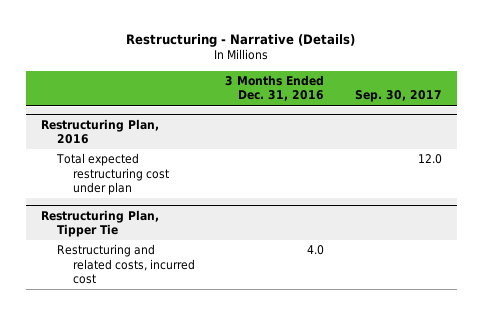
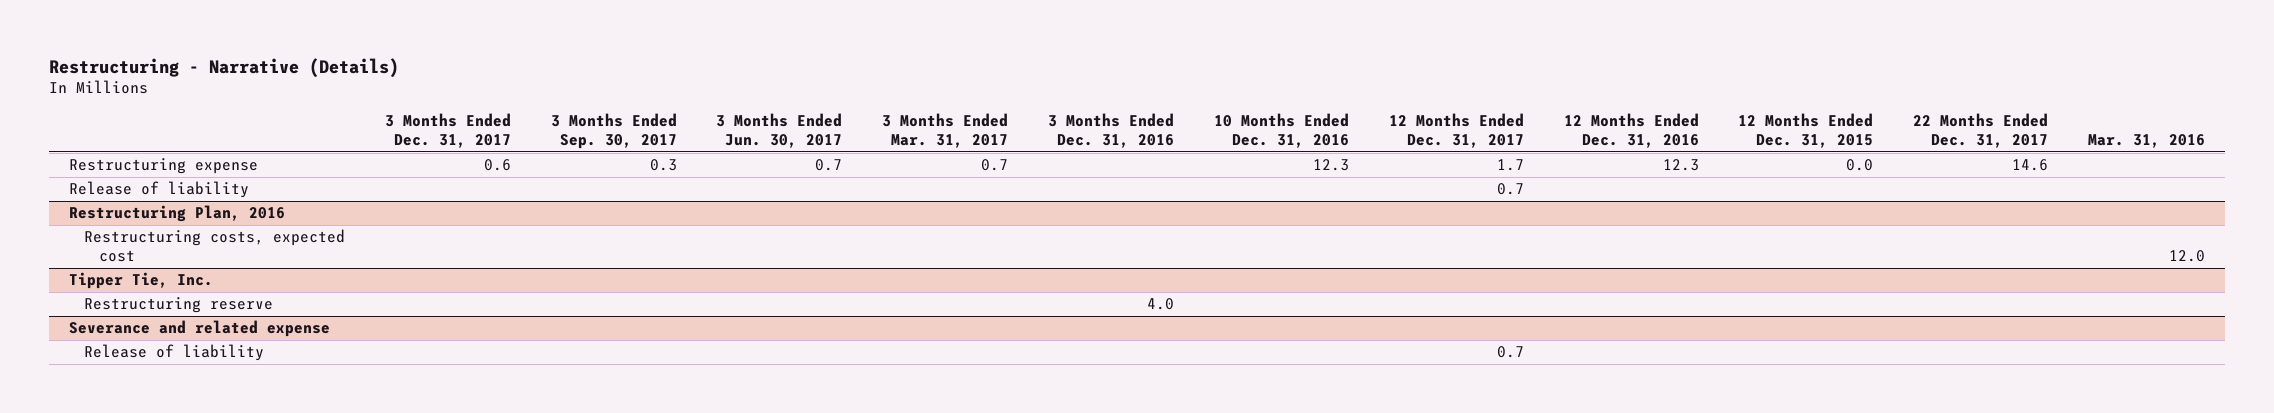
[354,90,442,103] Sep. 30, 2017 -> none
none -> [384,113,511,149] 3 Months Ended Dec. 31, 2017
none -> [550,113,677,150] 3 Months Ended Sep. 30, 2017
none -> [716,113,843,149] 3 Months Ended Jun. 30, 2017
none -> [882,113,1009,149] 3 Months Ended Mar. 31, 2017
none -> [1213,113,1349,149] 10 Months Ended Dec. 31, 2016
none -> [1388,113,1524,149] 12 Months Ended Dec. 31, 2017
none -> [1563,113,1699,149] 12 Months Ended Dec. 31, 2016
none -> [1738,113,1874,149] 12 Months Ended Dec. 31, 2015
none -> [1913,113,2049,149] 22 Months Ended Dec. 31, 2017
none -> [2088,134,2206,149] Mar. 31, 2016
none -> [68,158,258,175] Restructuring expense
none -> [68,181,249,199] Release of liability
[56,153,170,196] Total expected restructuring cost under plan -> [83,229,345,263] Restructuring costs, expected cost
[41,209,160,238] Restructuring Plan, Tipper Tie -> [68,272,213,290] Tipper Tie, Inc.
[57,244,196,285] Restructuring and related costs, incurred cost -> [83,297,273,314] Restructuring reserve
none -> [68,320,330,338] Severance and related expense
none -> [83,344,264,362] Release of liability

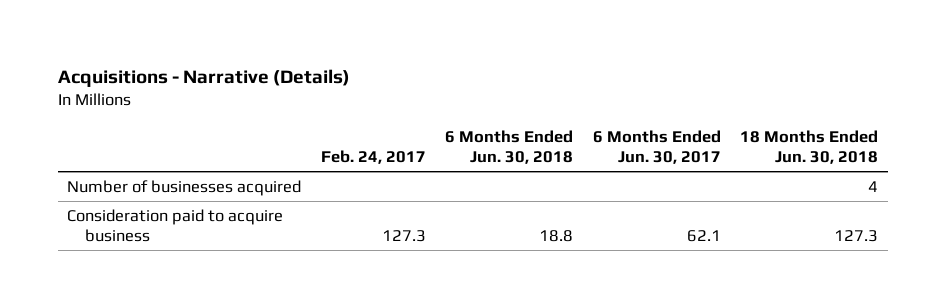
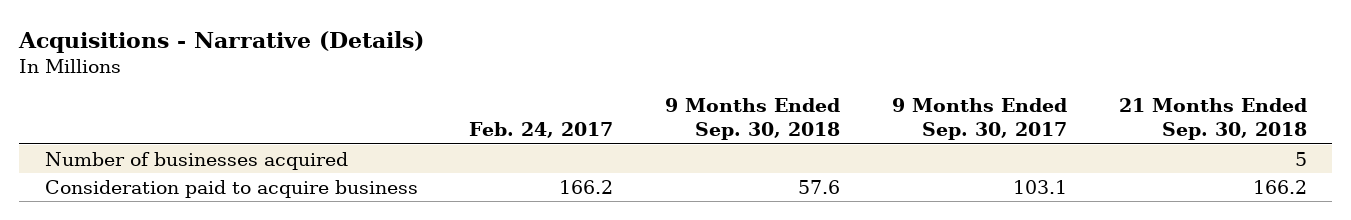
[445,129,574,165] 6 Months Ended Jun. 30, 2018 -> none
[592,129,721,165] 6 Months Ended Jun. 30, 2017 -> none
[740,129,879,165] 18 Months Ended Jun. 30, 2018 -> none
none -> [665,98,841,141] 9 Months Ended Sep. 30, 2018
none -> [891,98,1067,141] 9 Months Ended Sep. 30, 2017
none -> [1118,98,1307,141] 21 Months Ended Sep. 30, 2018
[381,230,426,243] 127.3 -> [559,179,614,194] 166.2

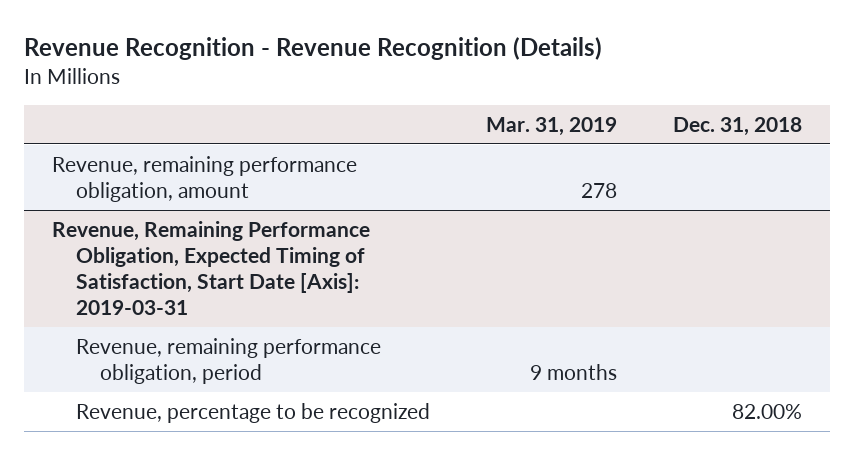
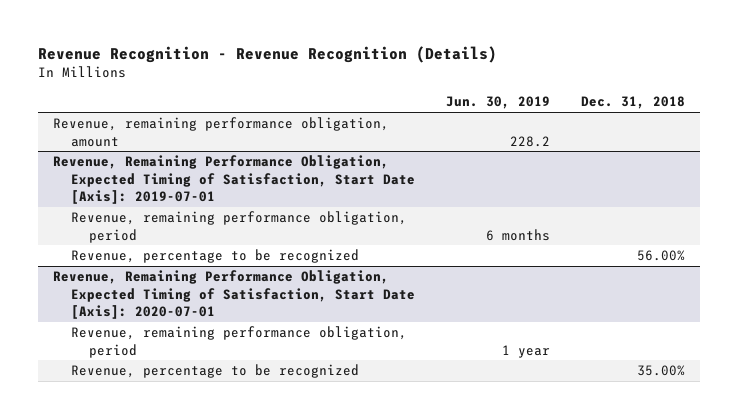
[486,116,618,136] Mar. 31, 2019 -> none
none -> [445,96,550,110] Jun. 30, 2019
[52,220,371,316] Revenue, Remaining Performance Obligation, Expected Timing of Satisfaction, Start Date [Axis]: 2019-03-31 -> none
[76,337,382,385] Revenue, remaining performance obligation, period -> none
[76,402,431,423] Revenue, percentage to be recognized -> none
none -> [53,155,416,204] Revenue, Remaining Performance Obligation, Expected Timing of Satisfaction, Start Date [Axis]: 2019-07-01
none -> [71,211,408,243] Revenue, remaining performance obligation, period
none -> [71,249,360,264] Revenue, percentage to be recognized
none -> [53,270,416,319] Revenue, Remaining Performance Obligation, Expected Timing of Satisfaction, Start Date [Axis]: 2020-07-01
none -> [71,326,408,358] Revenue, remaining performance obligation, period
none -> [71,364,360,379] Revenue, percentage to be recognized

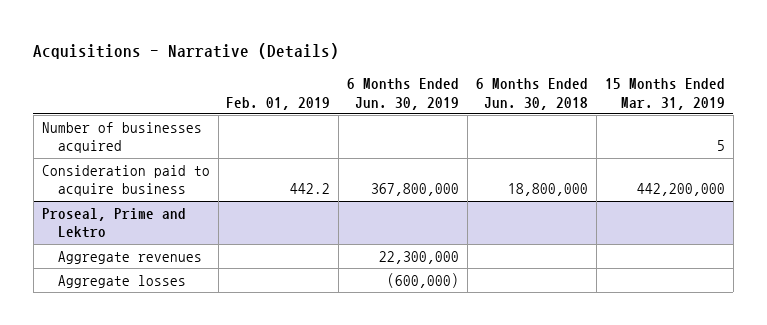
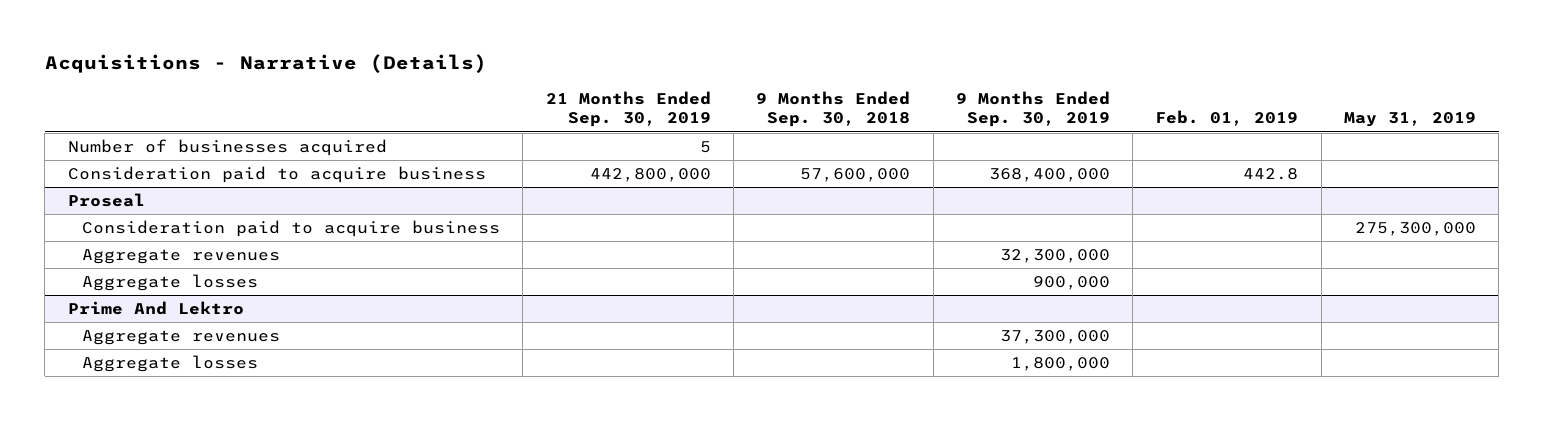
[347,77,460,110] 6 Months Ended Jun. 30, 2019 -> none
[476,77,589,110] 6 Months Ended Jun. 30, 2018 -> none
[604,77,725,110] 15 Months Ended Mar. 31, 2019 -> none
none -> [545,90,711,128] 21 Months Ended Sep. 30, 2019
none -> [756,90,911,128] 9 Months Ended Sep. 30, 2018
none -> [955,90,1110,128] 9 Months Ended Sep. 30, 2019
none -> [1343,112,1476,128] May 31, 2019
[41,207,186,239] Proseal, Prime and Lektro -> none
[57,250,202,264] Aggregate revenues -> none
[57,274,186,288] Aggregate losses -> none
[290,183,331,195] 442.2 -> [1243,168,1299,181] 442.8
none -> [67,193,145,208] Proseal
none -> [82,220,501,238] Consideration paid to acquire business
none -> [82,249,281,265] Aggregate revenues
none -> [82,274,259,292] Aggregate losses
none -> [67,301,244,316] Prime And Lektro
none -> [82,330,281,346] Aggregate revenues
none -> [82,355,259,373] Aggregate losses

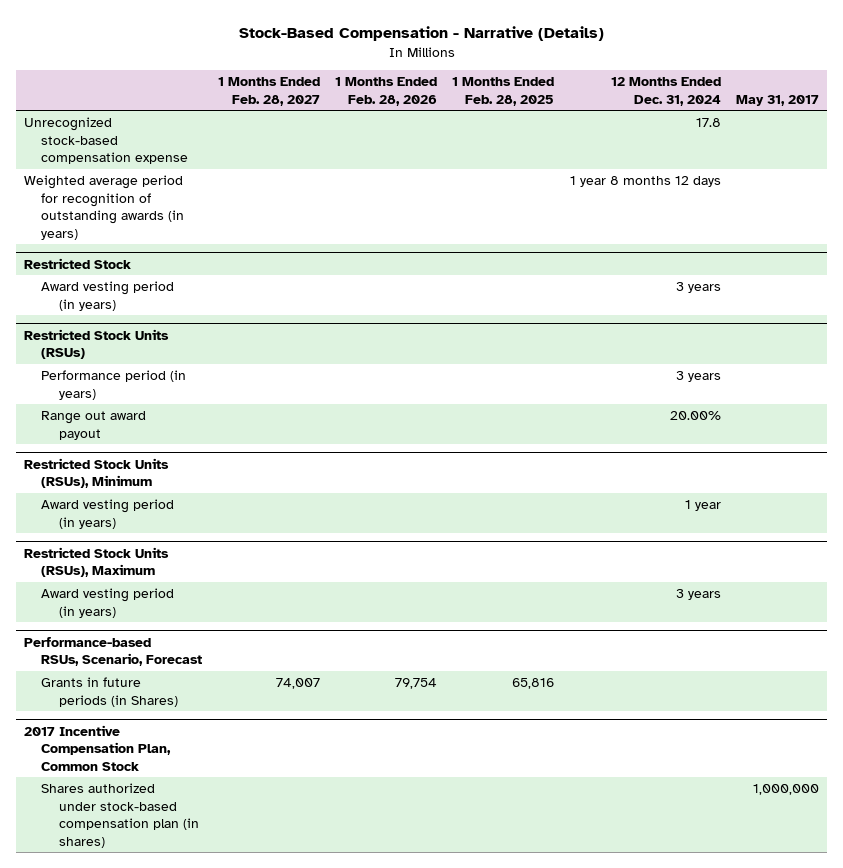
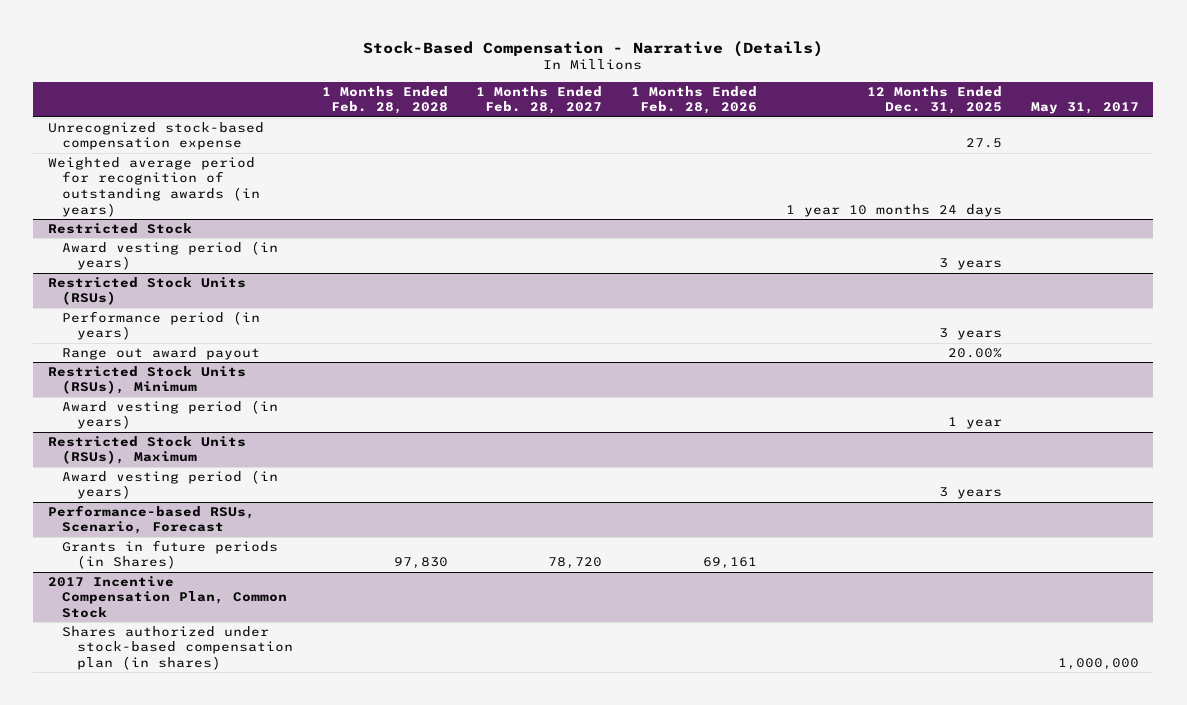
[452,77,555,106] 1 Months Ended Feb. 28, 2025 -> none
[610,77,721,106] 12 Months Ended Dec. 31, 2024 -> none
none -> [321,85,448,115] 1 Months Ended Feb. 28, 2028
none -> [867,85,1003,115] 12 Months Ended Dec. 31, 2025
[275,677,320,689] 74,007 -> [548,557,603,570] 78,720
[395,677,438,689] 79,754 -> [703,557,758,570] 69,161

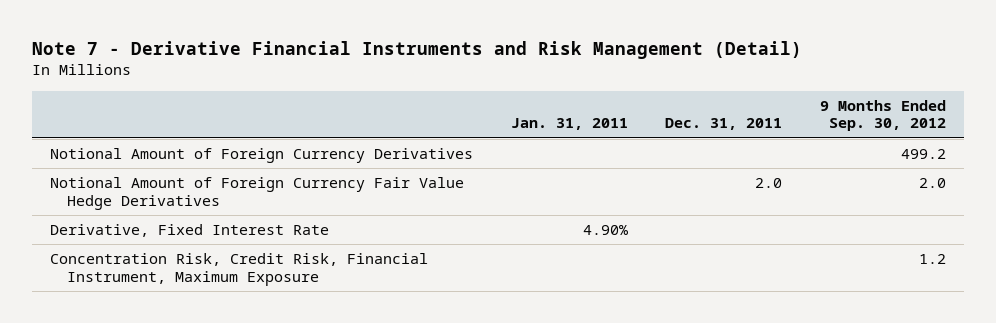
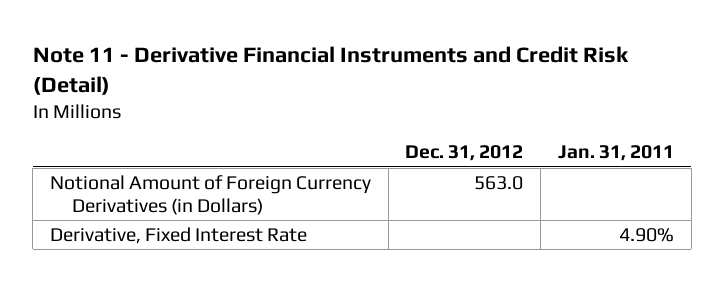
[31,41,802,60] Note 7 - Derivative Financial Instruments and Risk Management (Detail) -> [32,46,629,96] Note 11 - Derivative Financial Instruments and Credit Risk (Detail)
[665,118,783,131] Dec. 31, 2011 -> none
[819,99,946,132] 9 Months Ended Sep. 30, 2012 -> none
none -> [405,145,524,162] Dec. 31, 2012
[50,177,465,210] Notional Amount of Foreign Currency Fair Value Hedge Derivatives -> none
[50,148,474,164] Notional Amount of Foreign Currency Derivatives -> [49,174,371,215] Notional Amount of Foreign Currency Derivatives (in Dollars)
[50,253,429,286] Concentration Risk, Credit Risk, Financial Instrument, Maximum Exposure -> none

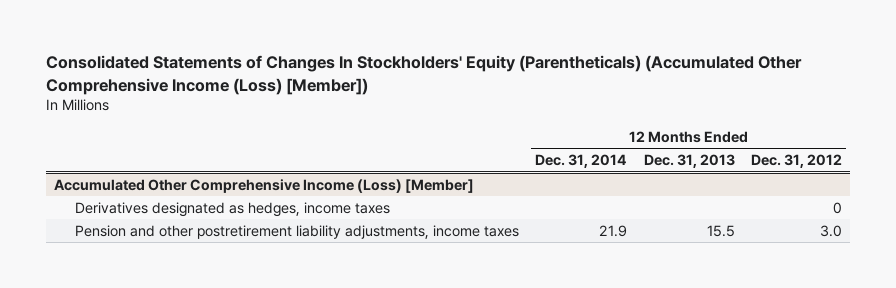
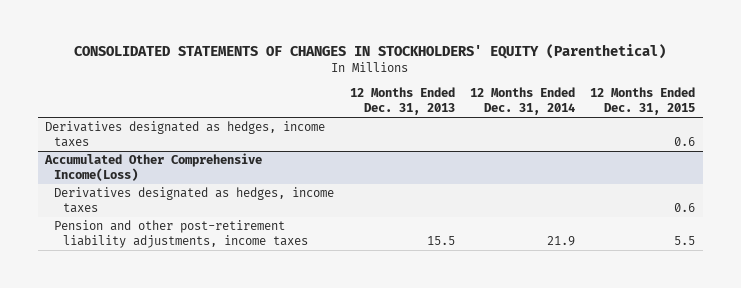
[45,55,802,95] Consolidated Statements of Changes In Stockholders' Equity (Parentheticals) (Accumulated Other Comprehensive Income (Loss) [Member]) -> [74,44,667,60] CONSOLIDATED STATEMENTS OF CHANGES IN STOCKHOLDERS' EQUITY (Parenthetical)
[751,154,843,169] Dec. 31, 2012 -> none
none -> [590,87,696,115] 12 Months Ended Dec. 31, 2015
none -> [45,121,326,147] Derivatives designated as hedges, income taxes
[54,178,475,193] Accumulated Other Comprehensive Income (Loss) [Member] -> [44,153,263,181] Accumulated Other Comprehensive Income(Loss)
[74,201,390,217] Dеrivativеs dеsignatеd as hеdgеs, incomе taxеs -> [54,187,335,213] Derivatives designated as hedges, income taxes
[74,224,519,239] Pеnsion and othеr postrеtirеmеnt liability adjustmеnts, incomе taxеs -> [54,220,309,248] Pension and other post-retirement liability adjustments, income taxes

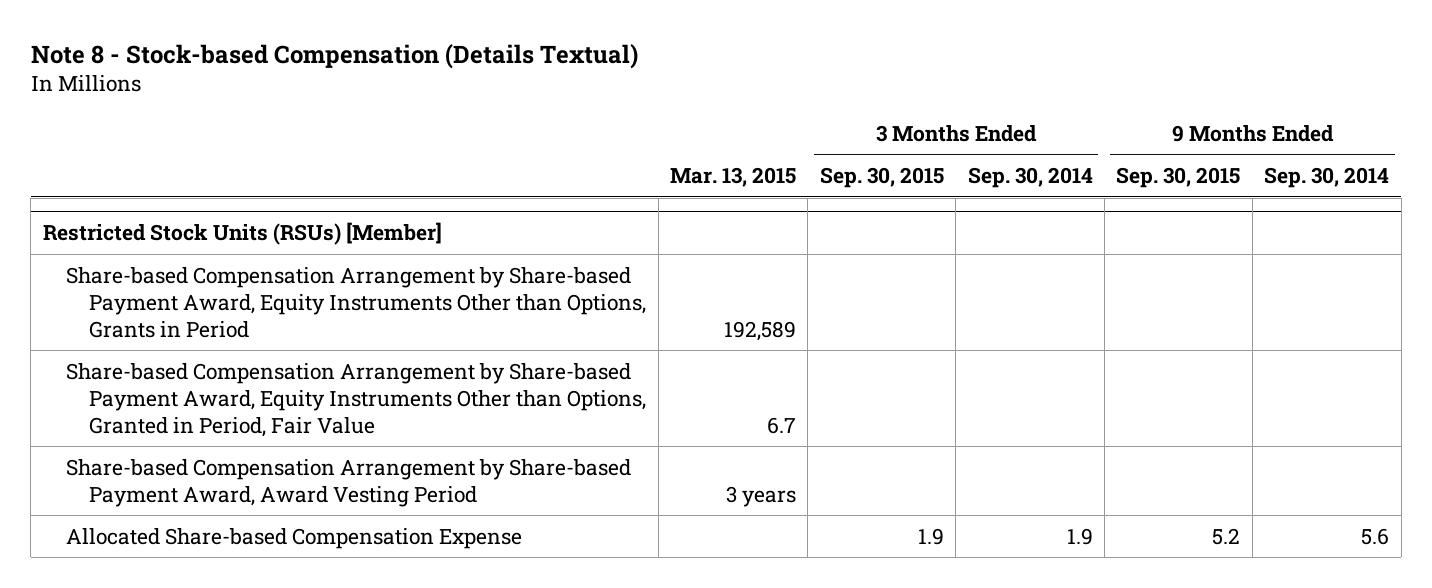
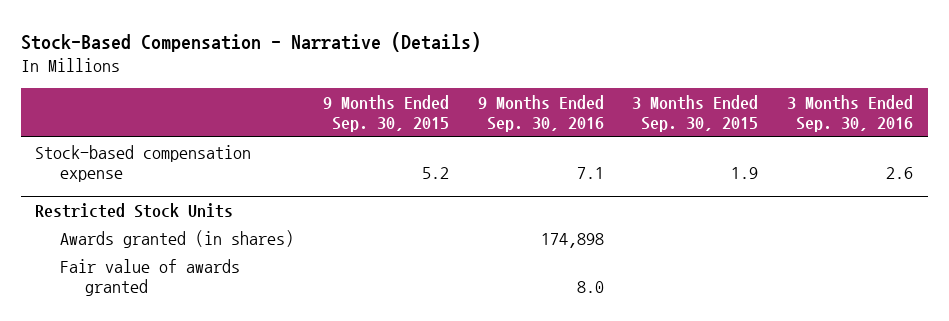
[30,44,638,70] Note 8 - Stock-based Compensation (Details Textual) -> [20,31,481,52] Stock-Based Compensation - Narrative (Details)
[669,166,796,187] Mar. 13, 2015 -> none
[967,166,1093,188] Sep. 30, 2014 -> none
[1264,166,1390,188] Sep. 30, 2014 -> none
none -> [477,94,604,132] 9 Months Ended Sep. 30, 2016
none -> [787,94,914,132] 3 Months Ended Sep. 30, 2016
[65,362,647,437] Share-based Compensation Arrangement by Share-based Payment Award, Equity Instruments Other than Options, Granted in Period, Fair Value -> none
[65,458,631,507] Share-based Compensation Arrangement by Share-based Payment Award, Award Vesting Period -> none
[65,527,522,549] Allocated Share-based Compensation Expense -> none
none -> [35,144,252,182] Stock-based compensation expense
[42,222,442,246] Restricted Stock Units (RSUs) [Member] -> [35,202,234,218] Restricted Stock Units
[65,266,647,338] Share-based Compensation Arrangement by Share-based Payment Award, Equity Instruments Other than Options, Grants in Period -> [59,229,294,248] Awards granted (in shares)
none -> [59,258,240,296] Fair value of awards granted

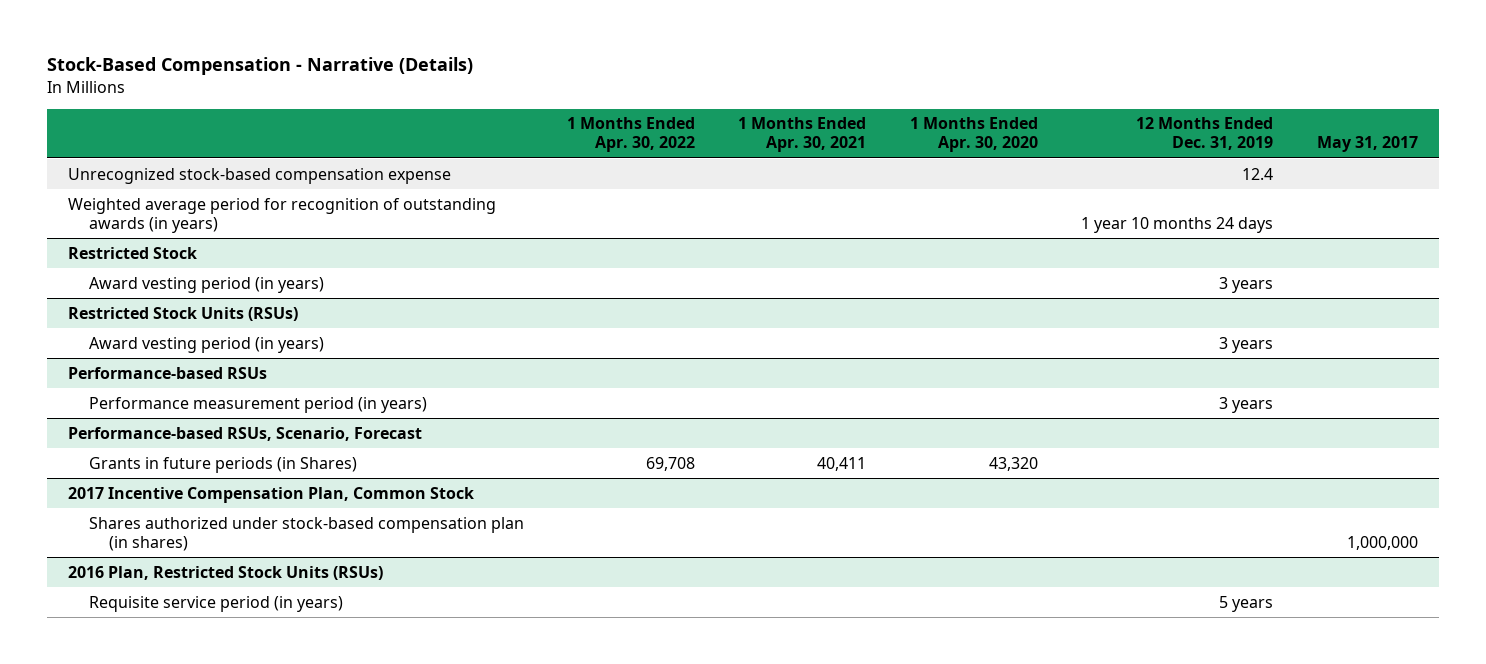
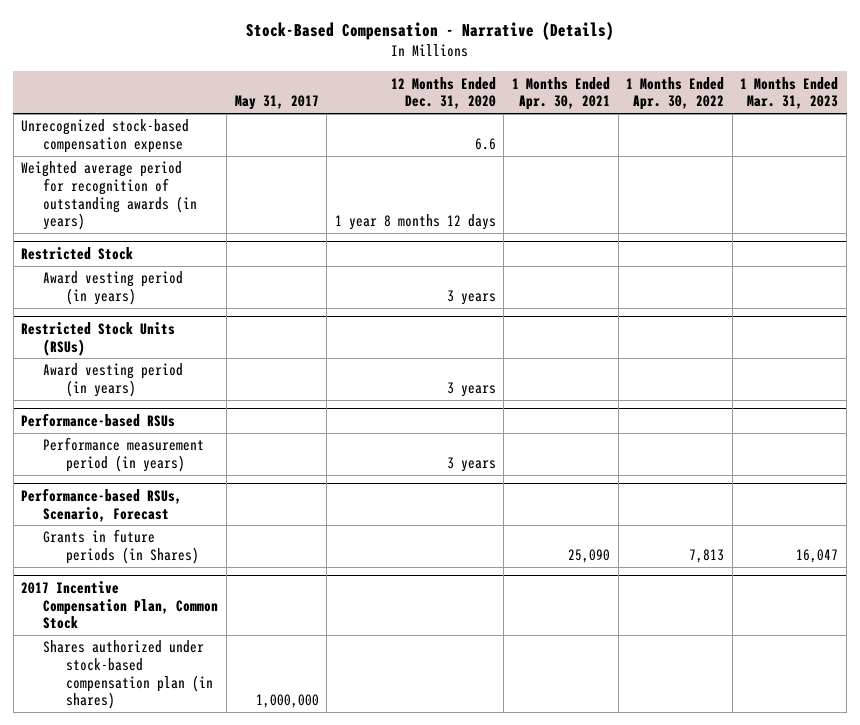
[909,117,1038,153] 1 Months Ended Apr. 30, 2020 -> none
[1136,117,1274,151] 12 Months Ended Dec. 31, 2019 -> none
none -> [390,76,496,110] 12 Months Ended Dec. 31, 2020
none -> [740,76,839,110] 1 Months Ended Mar. 31, 2023
[646,456,696,471] 69,708 -> [689,548,725,563] 7,813
[817,456,867,471] 40,411 -> [568,548,611,563] 25,090
[68,565,384,580] 2016 Plan, Restricted Stock Units (RSUs) -> none
[88,595,343,612] Requisite service period (in years) -> none

